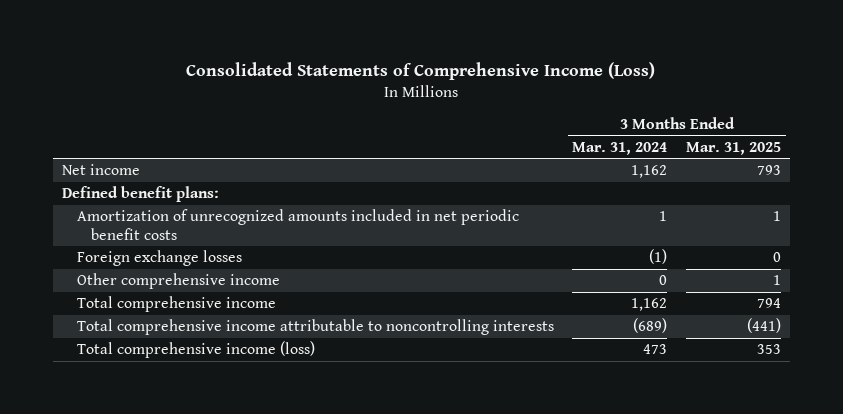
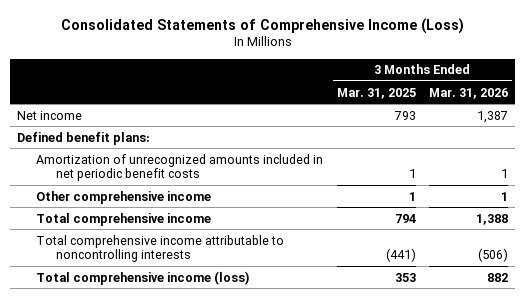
[572,141,668,155] Mar. 31, 2024 -> none
none -> [429,87,509,99] Mar. 31, 2026
[76,250,242,267] Foreign exchange losses -> none

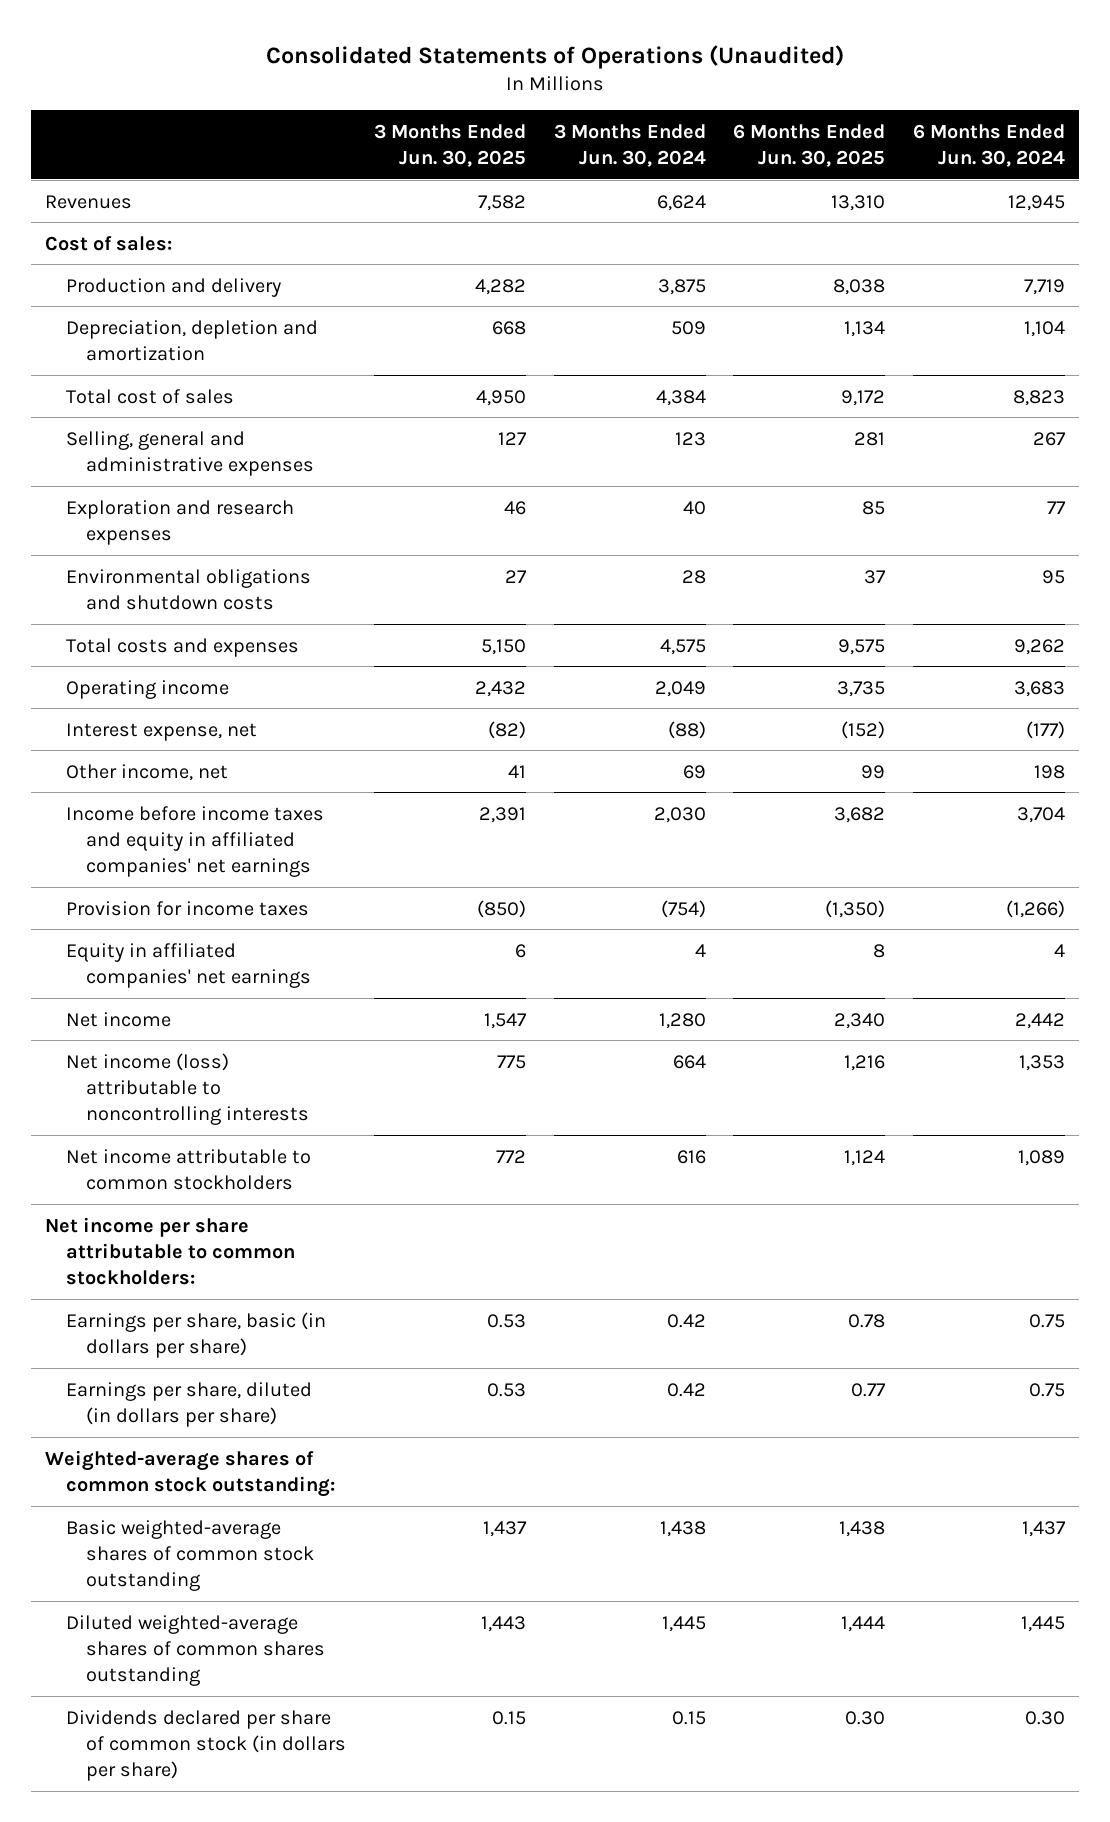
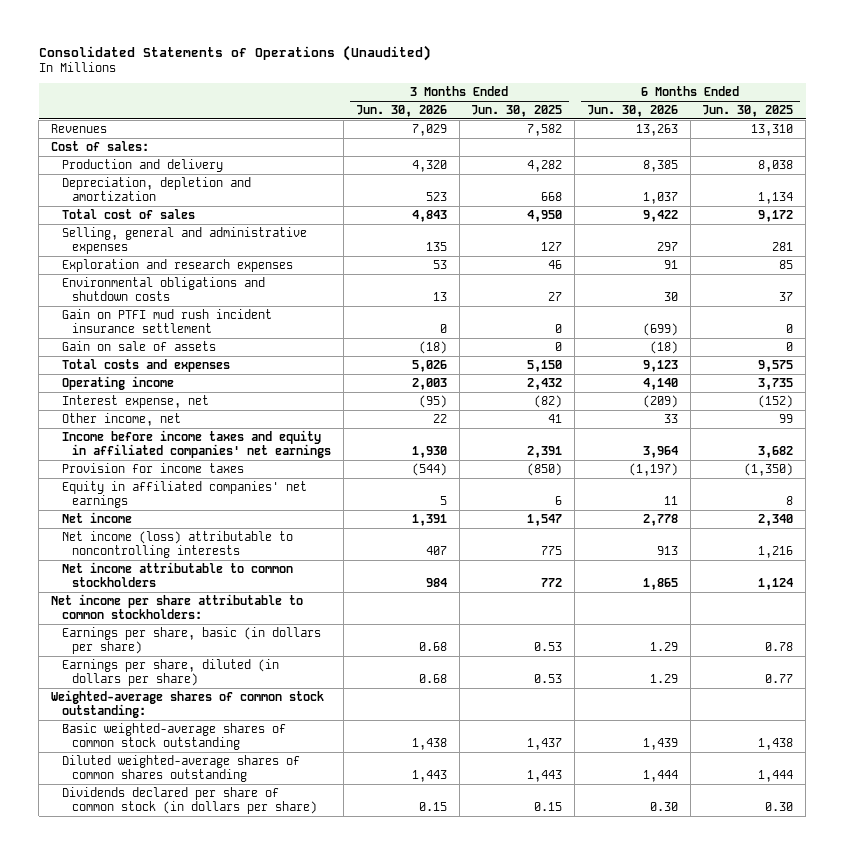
[553,123,706,167] 3 Months Ended Jun. 30, 2024 -> none
[913,123,1066,167] 6 Months Ended Jun. 30, 2024 -> none
none -> [355,105,447,118] Jun. 30, 2026
none -> [586,105,678,118] Jun. 30, 2026
none -> [61,308,272,333] Gain on PTFI mud rush incident insurance settlement
none -> [61,340,216,351] Gain on sale of assets

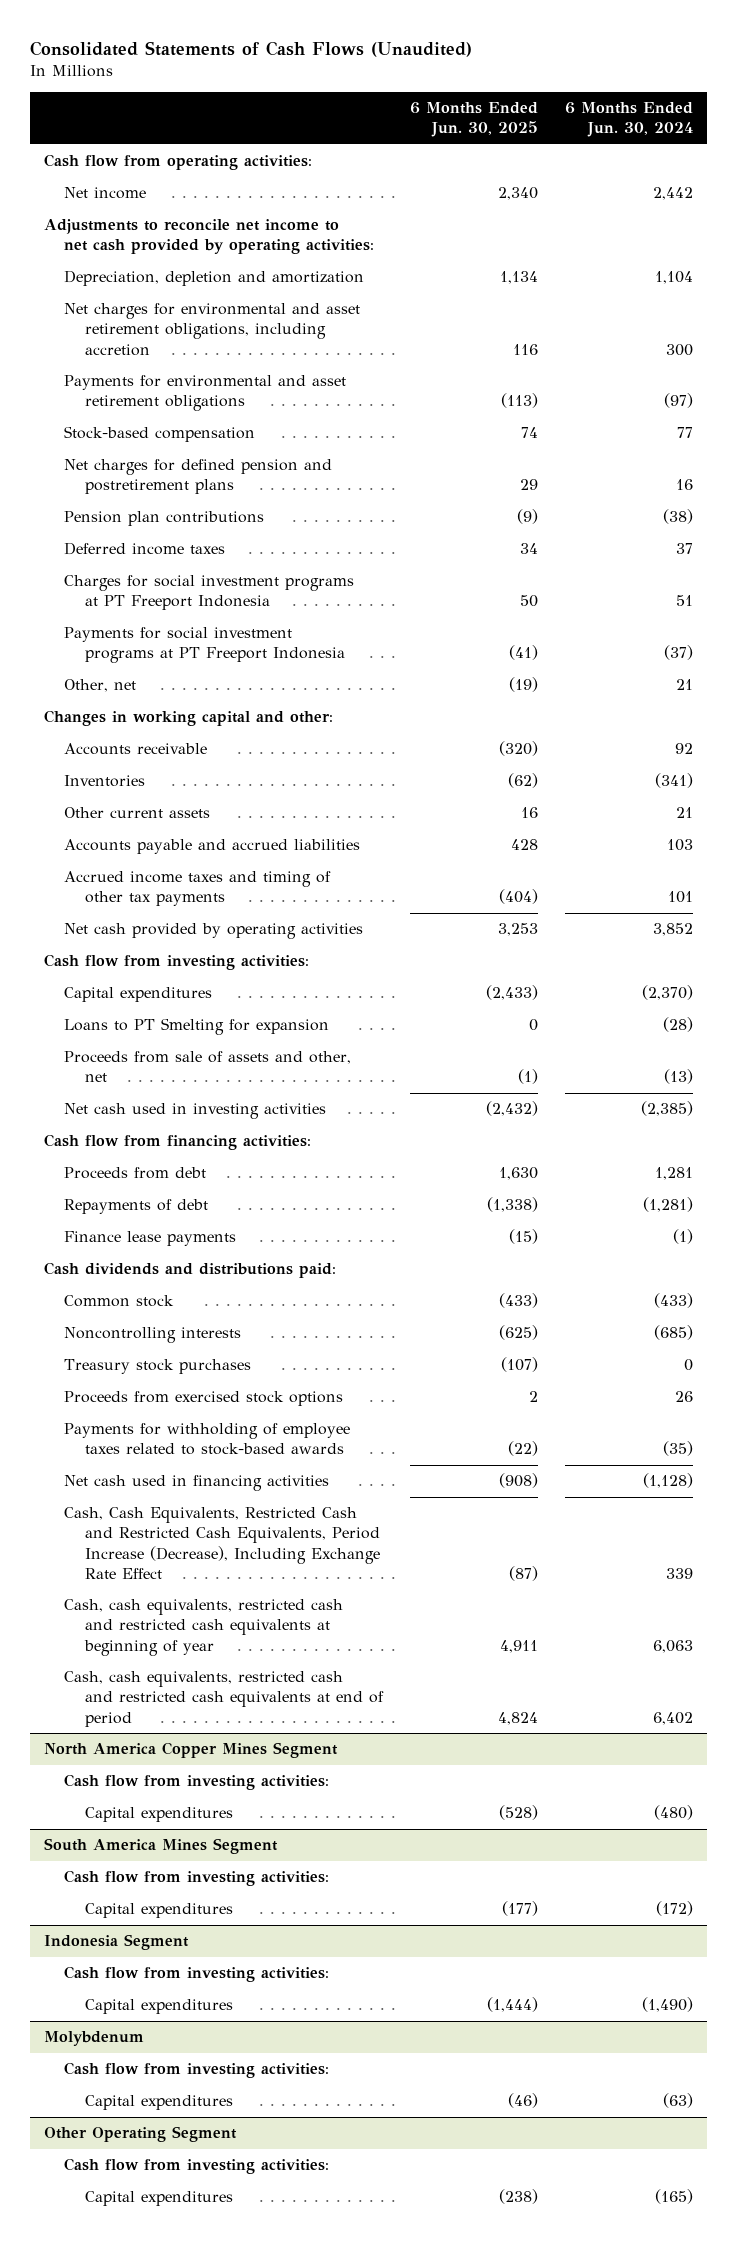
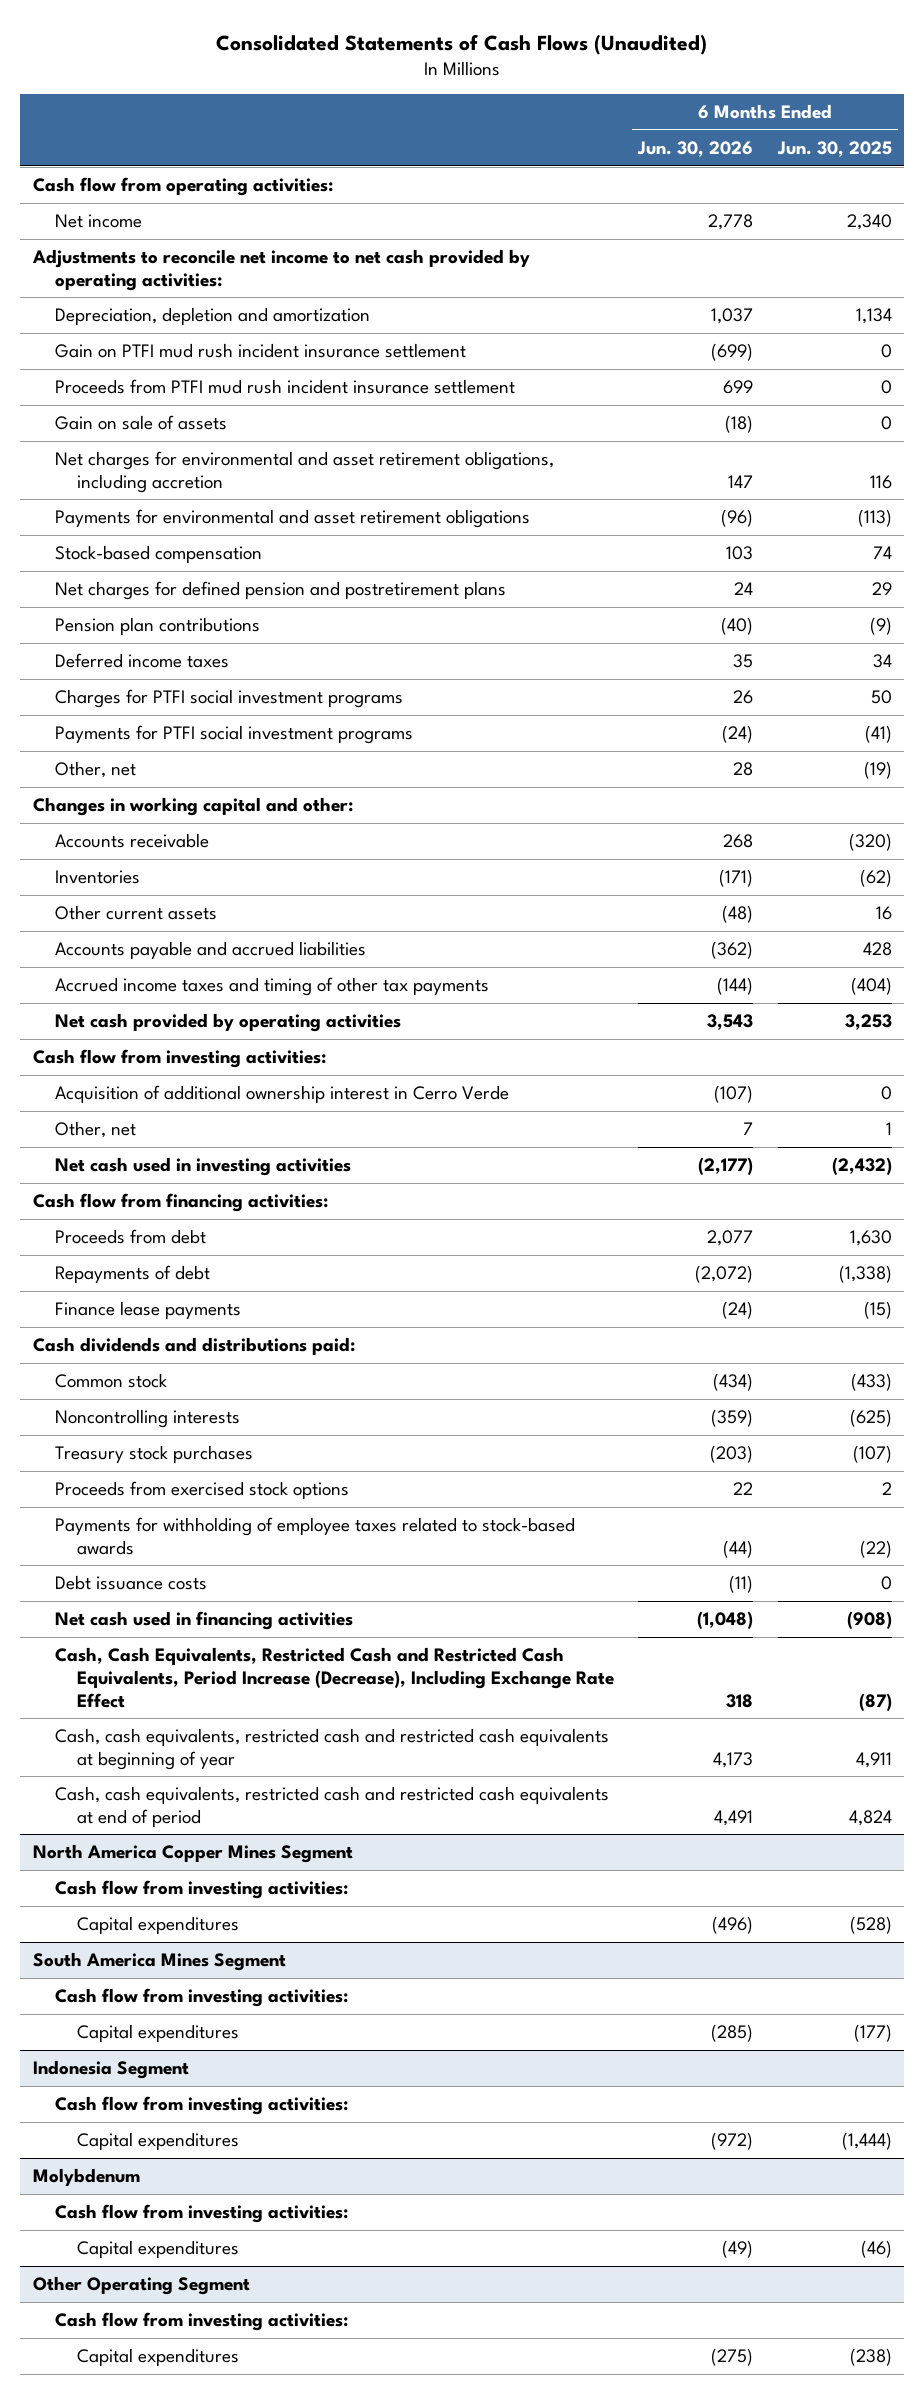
[565,102,694,138] 6 Months Ended Jun. 30, 2024 -> none
none -> [637,140,754,157] Jun. 30, 2026
none -> [54,343,466,359] Gain on PTFI mud rush incident insurance settlement
none -> [54,379,515,395] Proceeds from PTFI mud rush incident insurance settlement
none -> [54,415,227,431] Gain on sale of assets
[64,575,355,611] Charges for social investment programs at PT Freeport Indonesia -> [54,689,403,709] Charges for PTFI social investment programs
[64,627,345,664] Payments for social investment programs at PT Freeport Indonesia -> [54,725,413,745] Payments for PTFI social investment programs
[64,987,213,1003] Capital expenditures -> none
[64,1018,330,1036] Loans to PT Smelting for expansion -> none
none -> [54,1085,509,1104] Acquisition of additional ownership interest in Cerro Verde
[64,1051,352,1083] Proceeds from sale of assets and other, net -> [54,1121,136,1139] Other, net
[517,1069,538,1085] (1) -> [885,1122,892,1136] 1
none -> [54,1575,207,1591] Debt issuance costs

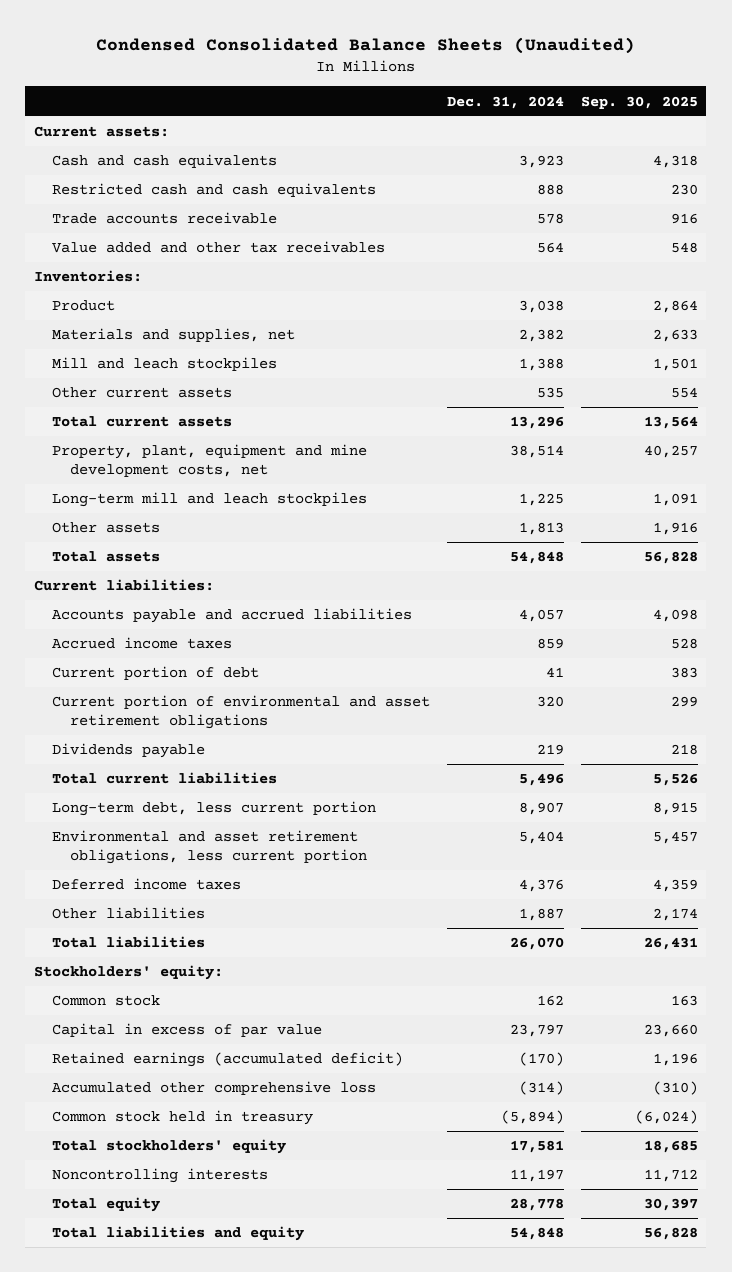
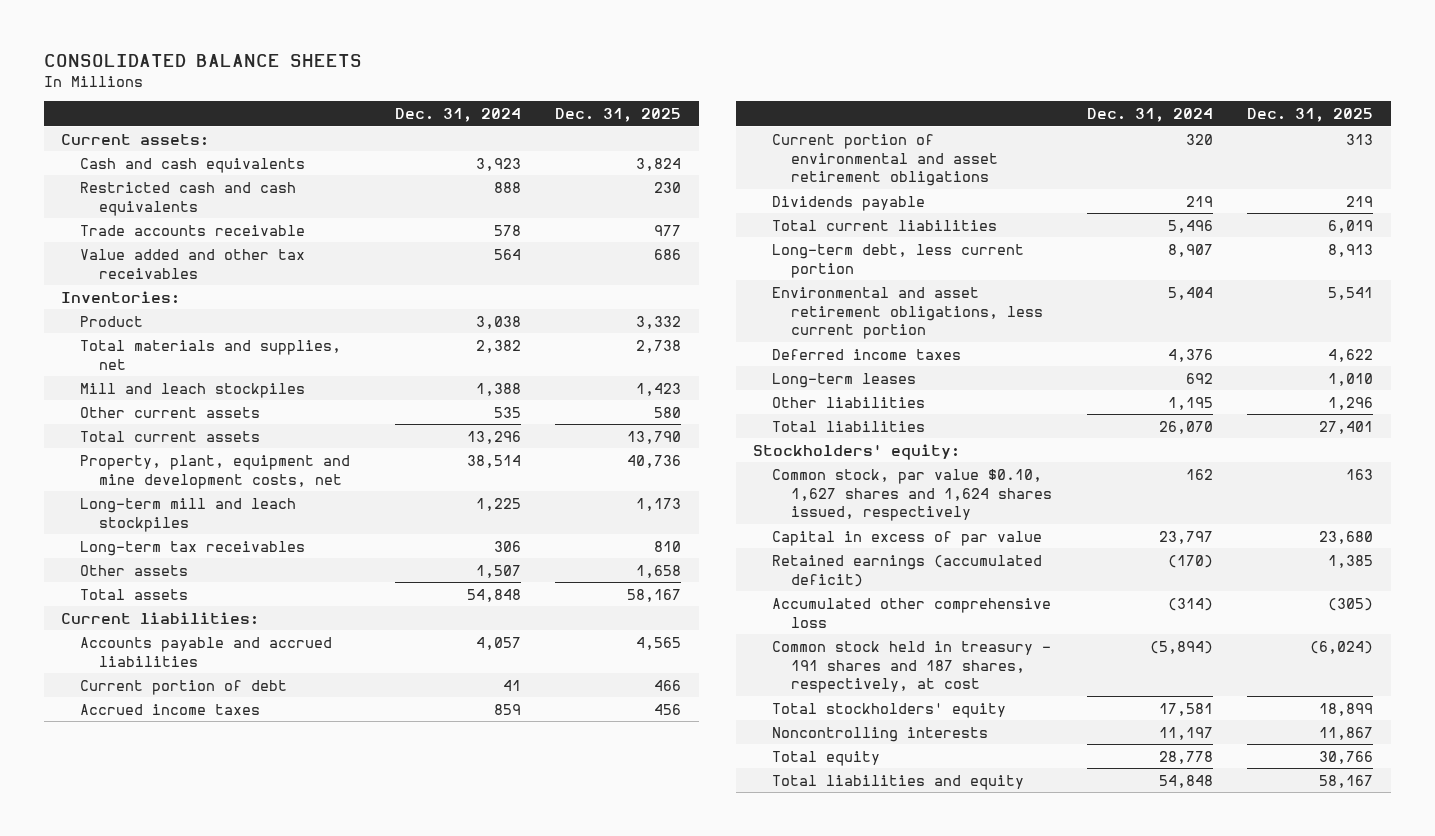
[95,36,635,54] Condensed Consolidated Balance Sheets (Unaudited) -> [43,53,362,67] CONSOLIDATED BALANCE SHEETS
[580,95,698,109] Sep. 30, 2025 -> none
none -> [555,108,682,123] Dec. 31, 2025
[51,328,295,343] Materials and supplies, net -> [80,339,342,370] Total materials and supplies, net
none -> [80,540,306,556] Long-term tax receivables
[518,522,564,536] 1,813 -> [475,564,521,578] 1,507
[51,637,232,650] Accrued income taxes -> [80,703,261,715] Accrued income taxes
none -> [772,372,917,388] Long-term leases
[518,908,564,922] 1,887 -> [1167,396,1213,410] 1,195
[51,995,160,1007] Common stock -> [772,468,1052,522] Common stock, par value $0.10, 1,627 shares and 1,624 shares issued, respectively
[51,1110,313,1126] Common stock held in treasury -> [772,640,1052,694] Common stock held in treasury - 191 shares and 187 shares, respectively, at cost

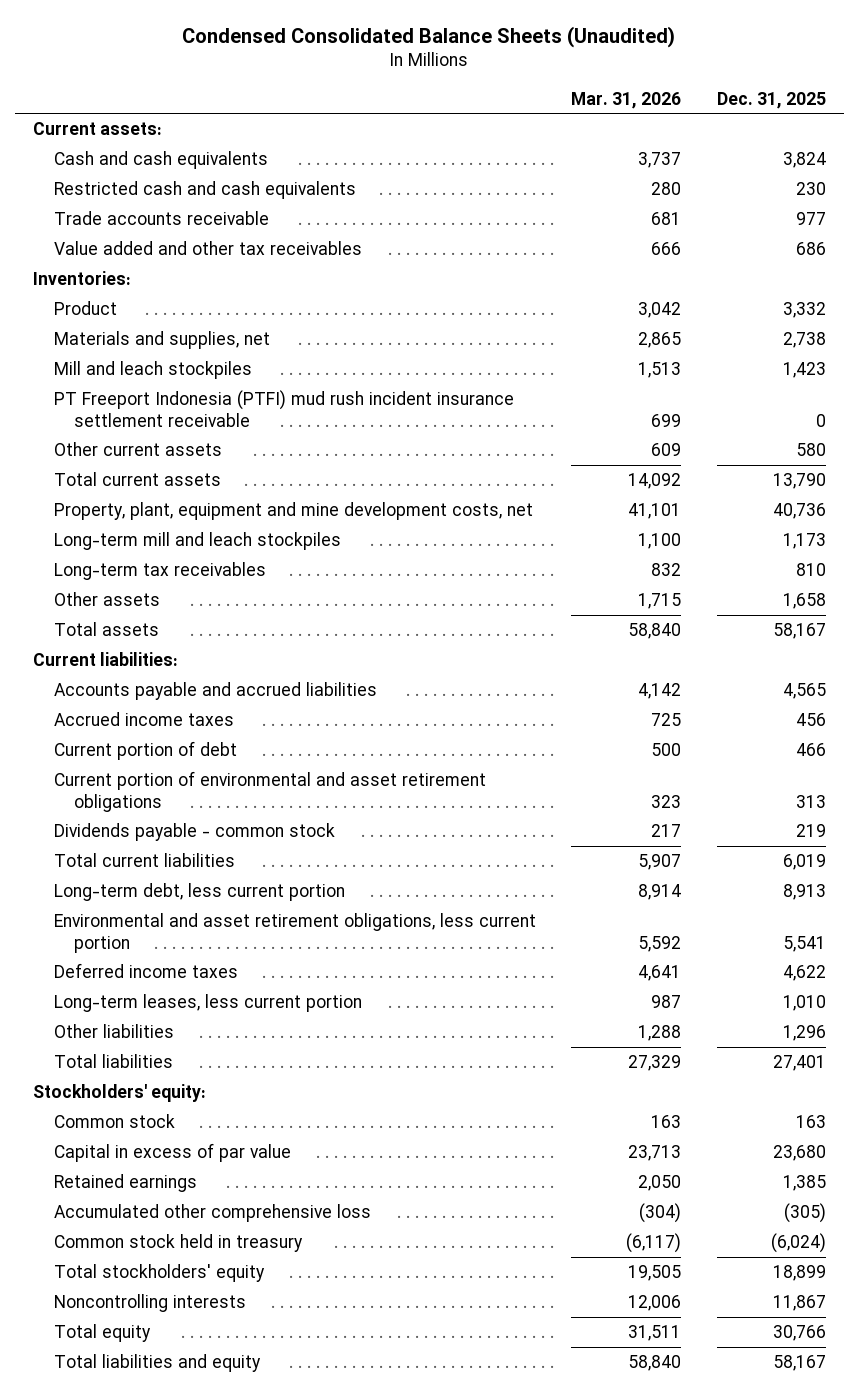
[43,53,362,67] CONSOLIDATED BALANCE SHEETS -> [182,25,676,48] Condensed Consolidated Balance Sheets (Unaudited)
[394,108,521,123] Dec. 31, 2024 -> none
none -> [571,91,682,109] Mar. 31, 2026
[80,339,342,370] Total materials and supplies, net -> [53,331,270,350] Materials and supplies, net
none -> [53,390,514,427] PT Freeport Indonesia (PTFI) mud rush incident insurance settlement receivable
[80,679,288,695] Current portion of debt -> [53,741,237,761] Current portion of debt
[772,195,926,211] Dividends payable -> [53,823,335,842] Dividends payable - common stock
[772,372,917,388] Long-term leases -> [53,994,362,1013] Long-term leases, less current portion
[772,468,1052,522] Common stock, par value $0.10, 1,627 shares and 1,624 shares issued, respectively -> [53,1114,175,1129] Common stock
[772,554,1043,587] Retained earnings (accumulated deficit) -> [53,1174,197,1193] Retained earnings
[772,640,1052,694] Common stock held in treasury - 191 shares and 187 shares, respectively, at cost -> [53,1234,303,1253] Common stock held in treasury

